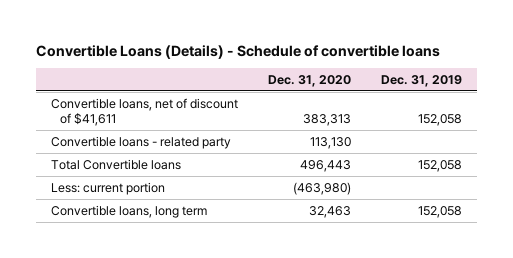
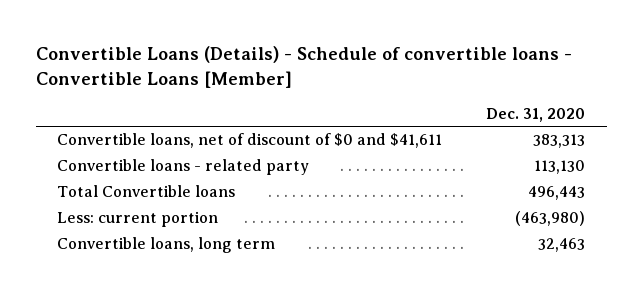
[35,44,440,59] Convertible Loans (Details) - Schedule of convertible loans -> [35,46,572,88] Convertible Loans (Details) - Schedule of convertible loans - Convertible Loans [Member]
[380,75,462,88] Dec. 31, 2019 -> none
[50,97,238,127] Convertible loans, net of discount of $41,611 -> [57,133,443,149] Convertible loans, net of discount of $0 and $41,611

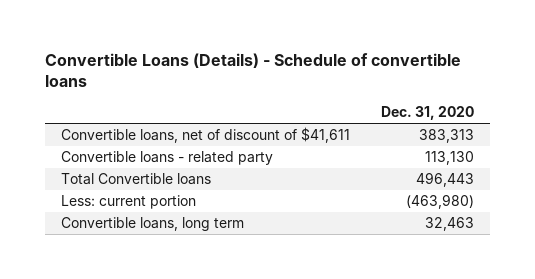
[35,46,572,88] Convertible Loans (Details) - Schedule of convertible loans - Convertible Loans [Member] -> [44,53,461,88] Convertible Loans (Details) - Schedule of convertible loans
[57,133,443,149] Convertible loans, net of discount of $0 and $41,611 -> [60,127,350,144] Convertible loans, net of discount of $41,611

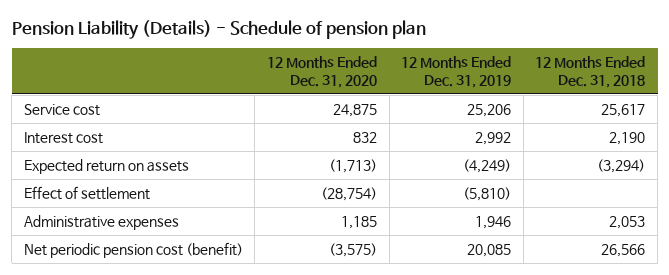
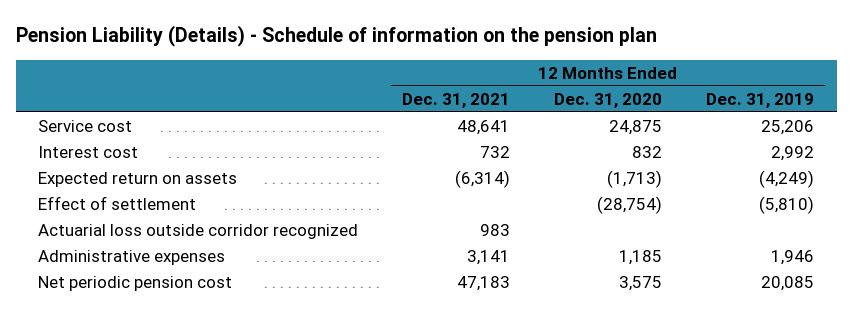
[11,19,426,39] Pension Liability (Details) - Schedule of pension plan -> [15,25,657,48] Pension Liability (Details) - Schedule of information on the pension plan
[535,56,646,89] 12 Months Ended Dec. 31, 2018 -> none
none -> [402,92,511,108] Dec. 31, 2021
none -> [37,224,358,240] Actuarial loss outside corridor recognized
[23,242,243,259] Net periodic pension cost (benefit) -> [37,276,232,292] Net periodic pension cost
[329,243,378,258] (3,575) -> [619,276,663,292] 3,575

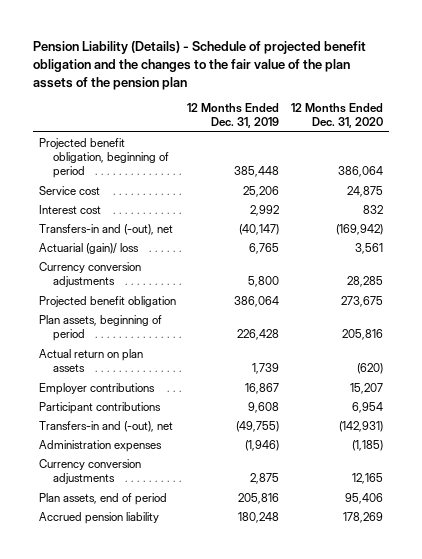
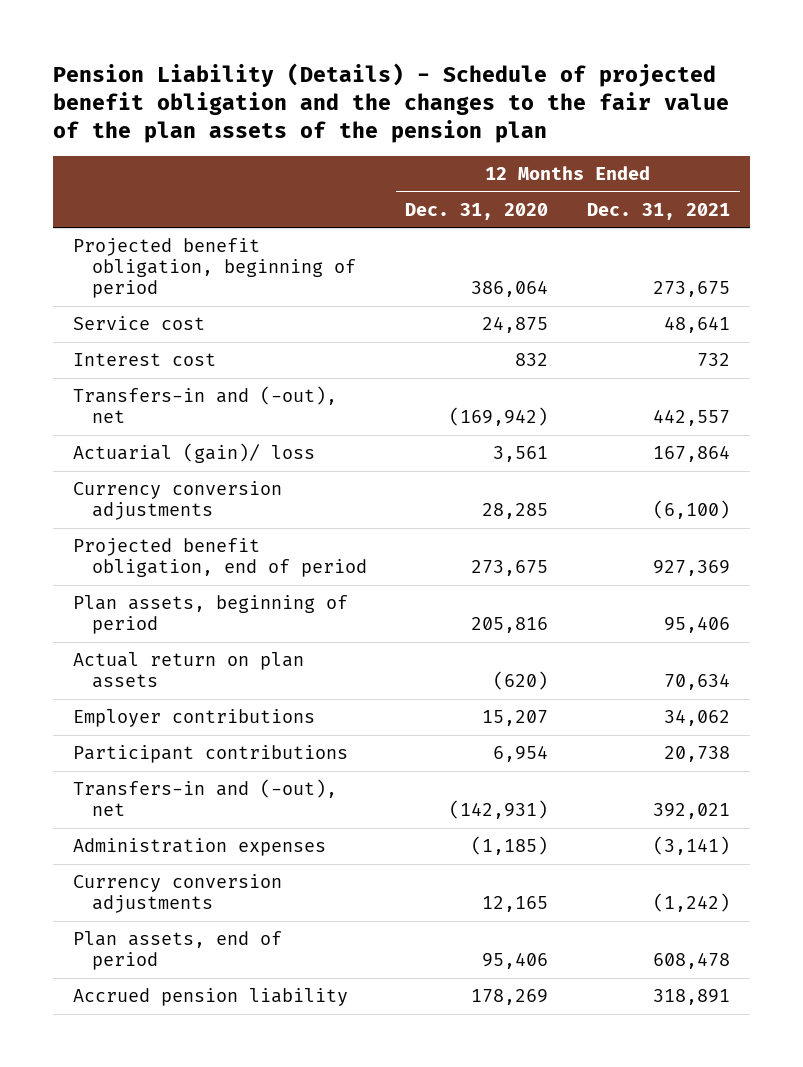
[187,103,280,129] 12 Months Ended Dec. 31, 2019 -> none
none -> [587,202,731,220] Dec. 31, 2021
[38,295,176,307] Projected benefit obligation -> [72,538,367,578] Projected benefit obligation, end of period

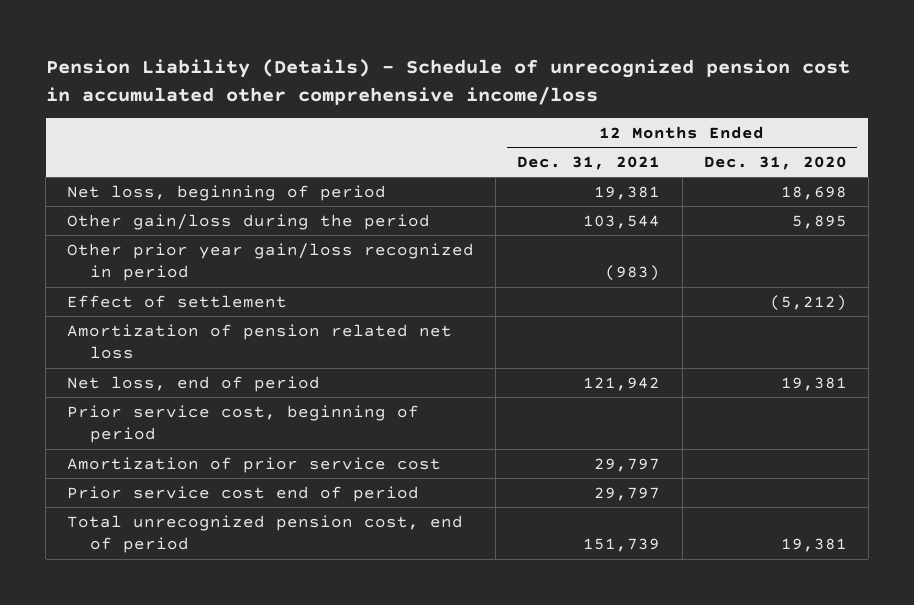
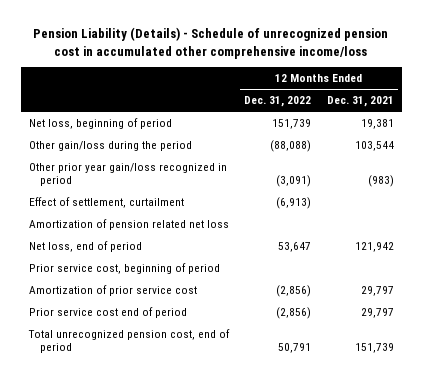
[703,156,847,171] Dec. 31, 2020 -> none
none -> [244,96,312,108] Dec. 31, 2022
[67,294,288,308] Effect of settlement -> [28,197,184,209] Effect of settlement, curtailment

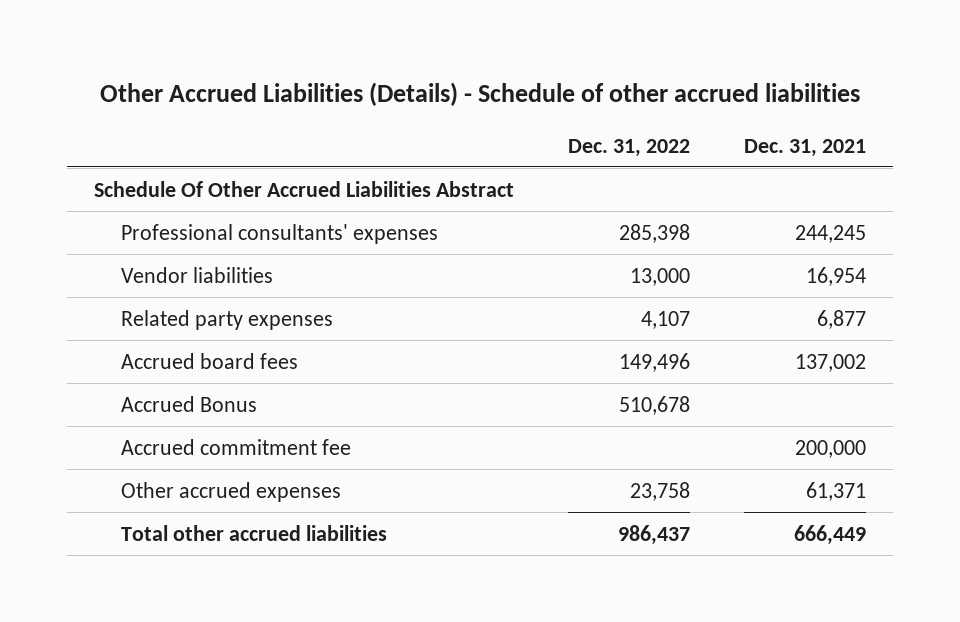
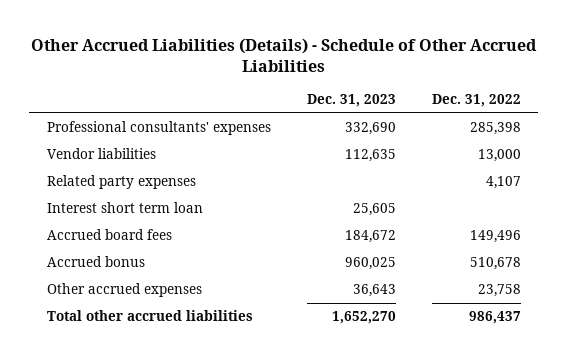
[100,81,861,106] Other Accrued Liabilities (Details) - Schedule of other accrued liabilities -> [30,37,537,72] Other Accrued Liabilities (Details) - Schedule of Other Accrued Liabilities
[743,138,866,157] Dec. 31, 2021 -> none
none -> [306,94,396,108] Dec. 31, 2023
[94,180,515,197] Schedule Of Other Accrued Liabilities Abstract -> none
none -> [47,202,204,214] Interest short term loan
[120,438,351,455] Accrued commitment fee -> none
[120,395,257,412] Accrued Bonus -> [47,256,146,268] Accrued bonus

